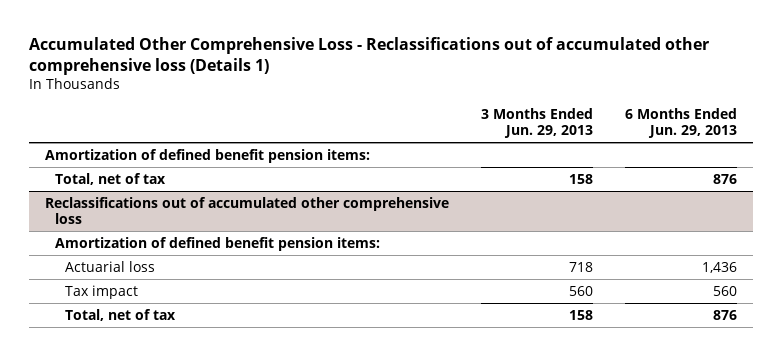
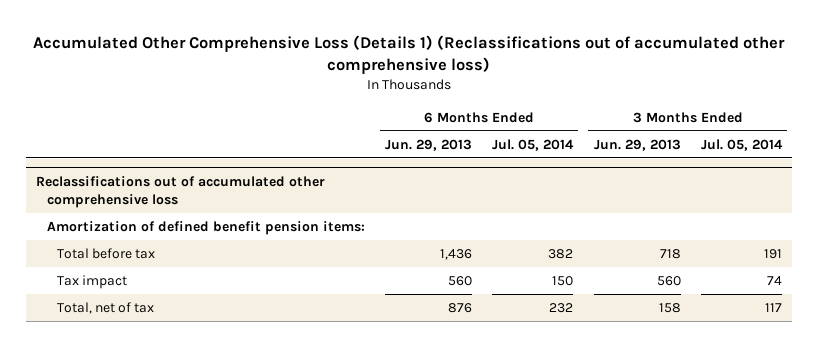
[28,36,709,75] Accumulated Other Comprehensive Loss - Reclassifications out of accumulated other comprehensive loss (Details 1) -> [33,35,786,75] Accumulated Other Comprehensive Loss (Details 1) (Reclassifications out of accumulated other comprehensive loss)
none -> [492,138,575,151] Jul. 05, 2014
none -> [700,138,783,151] Jul. 05, 2014
[44,148,370,163] Amortization of defined benefit pension items: -> none
[54,172,166,185] Total, net of tax -> none
[65,260,156,272] Actuarial loss -> [57,247,156,259] Total before tax

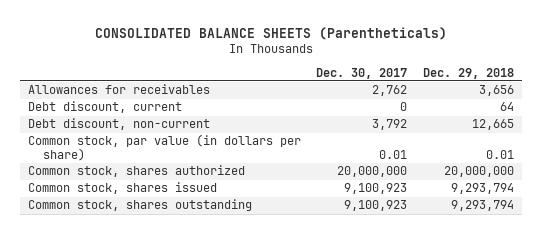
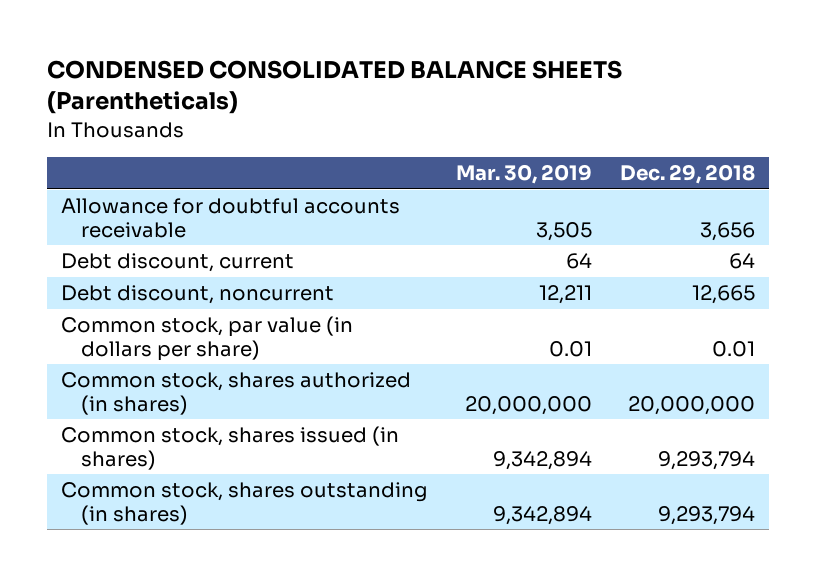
[94,26,447,40] CONSOLIDATED BALANCE SHEETS (Parentheticals) -> [46,60,622,115] CONDENSED CONSOLIDATED BALANCE SHEETS (Parentheticals)
[316,67,408,79] Dec. 30, 2017 -> none
none -> [456,164,593,185] Mar. 30, 2019
[27,84,210,95] Allowances for receivables -> [60,198,400,238] Allowance for doubtful accounts receivable
[27,118,210,131] Debt discount, non-current -> [60,285,334,305] Debt discount, noncurrent
[27,165,245,178] Common stock, shares authorized -> [60,372,411,415] Common stock, shares authorized (in shares)
[27,182,217,195] Common stock, shares issued -> [60,426,399,470] Common stock, shares issued (in shares)
[27,199,252,212] Common stock, shares outstanding -> [60,482,428,525] Common stock, shares outstanding (in shares)

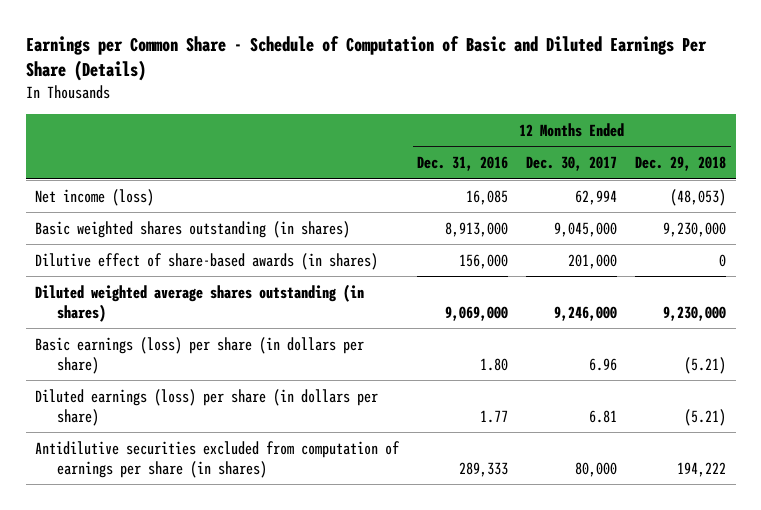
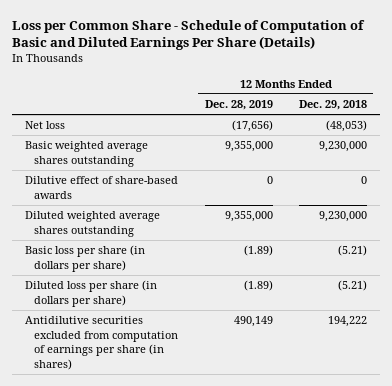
[25,35,707,82] Earnings per Common Share - Schedule of Computation of Basic and Diluted Earnings Per Share (Details) -> [12,19,366,51] Loss per Common Share - Schedule of Computation of Basic and Diluted Earnings Per Share (Details)
[417,156,509,172] Dec. 31, 2016 -> none
[526,156,618,172] Dec. 30, 2017 -> none
none -> [204,99,273,110] Dec. 28, 2019
[34,188,154,206] Net income (loss) -> [25,121,66,130] Net loss
[34,220,350,238] Basic weighted shares outstanding (in shares) -> [25,141,149,167] Basic weighted average shares outstanding
[34,252,378,270] Dilutive effect of share-based awards (in shares) -> [25,176,179,199] Dilutive effect of share-based awards
[34,283,364,322] Diluted weighted average shares outstanding (in shares) -> [25,211,161,237] Diluted weighted average shares outstanding
[34,336,364,374] Basic earnings (loss) per share (in dollars per share) -> [25,245,146,272] Basic loss per share (in dollars per share)
[34,388,378,426] Diluted earnings (loss) per share (in dollars per share) -> [25,280,158,307] Diluted loss per share (in dollars per share)

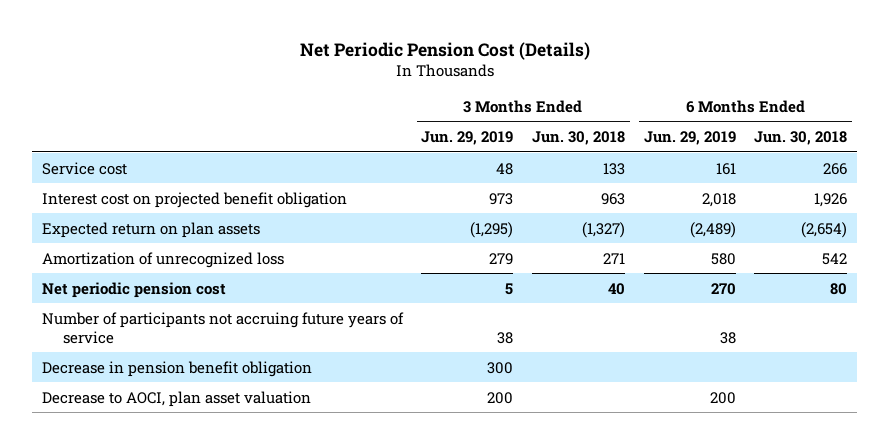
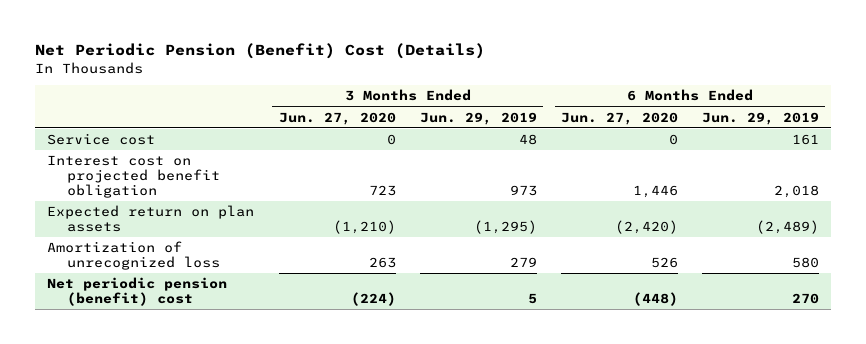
[299,41,590,60] Net Periodic Pension Cost (Details) -> [35,43,486,60] Net Periodic Pension (Benefit) Cost (Details)
[532,131,626,146] Jun. 30, 2018 -> none
[754,131,848,146] Jun. 30, 2018 -> none
none -> [278,111,396,125] Jun. 27, 2020
none -> [560,111,678,125] Jun. 27, 2020
[41,311,404,344] Number of participants not accruing future years of service -> none
[41,360,312,377] Decrease in pension benefit obligation -> none
[41,390,311,407] Decrease to AOCI, plan asset valuation -> none
[41,281,226,298] Net periodic pension cost -> [47,277,228,306] Net periodic pension (benefit) cost

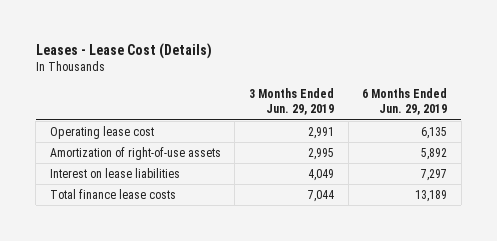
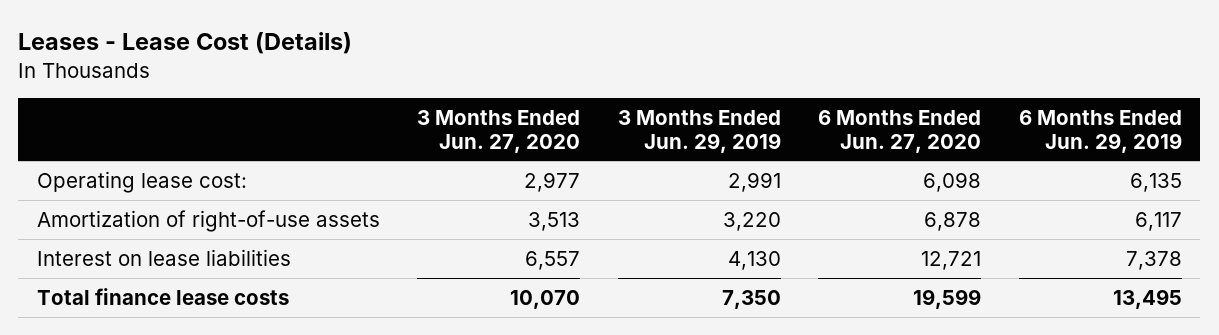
none -> [417,109,581,153] 3 Months Ended Jun. 27, 2020
none -> [818,109,982,153] 6 Months Ended Jun. 27, 2020
[49,125,154,139] Operating lease cost -> [37,170,248,193] Operating lease cost:
[308,147,335,160] 2,995 -> [722,211,781,231] 3,220
[421,147,448,160] 5,892 -> [1134,211,1182,231] 6,117
[308,168,335,181] 4,049 -> [727,250,781,270] 4,130
[421,168,448,181] 7,297 -> [1125,250,1182,270] 7,378
[308,189,335,202] 7,044 -> [721,289,781,309] 7,350
[415,189,448,202] 13,189 -> [1112,288,1182,309] 13,495

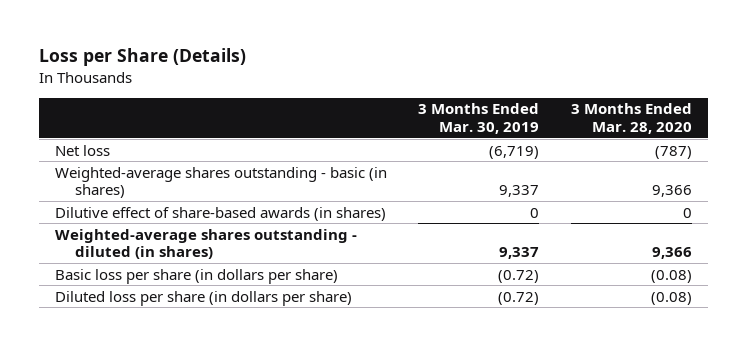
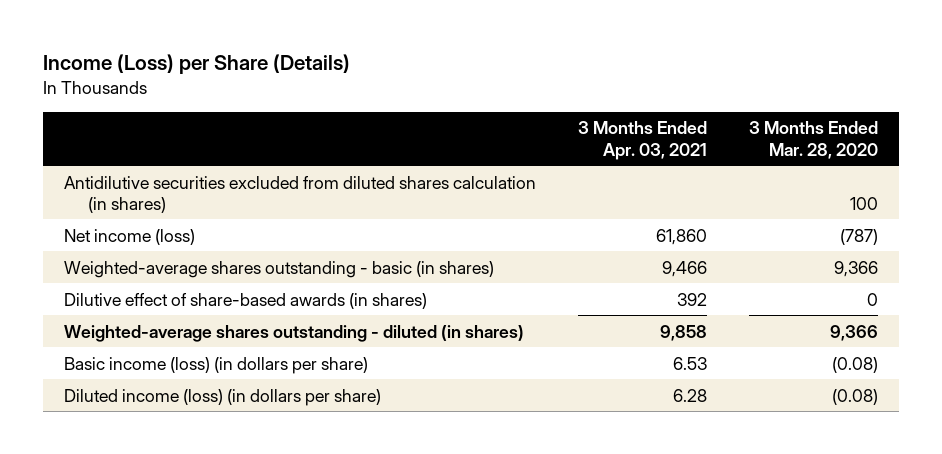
[38,48,246,67] Loss per Share (Details) -> [42,54,350,75] Income (Loss) per Share (Details)
[418,103,540,135] 3 Months Ended Mar. 30, 2019 -> none
none -> [578,121,708,160] 3 Months Ended Apr. 03, 2021
none -> [63,175,536,213] Antidilutive securities excluded from diluted shares calculation (in shares)
[54,144,110,156] Net loss -> [63,228,195,245] Net income (loss)
[54,268,338,284] Basic loss per share (in dollars per share) -> [63,356,368,374] Basic income (loss) (in dollars per share)
[54,290,352,306] Diluted loss per share (in dollars per share) -> [63,388,381,406] Diluted income (loss) (in dollars per share)

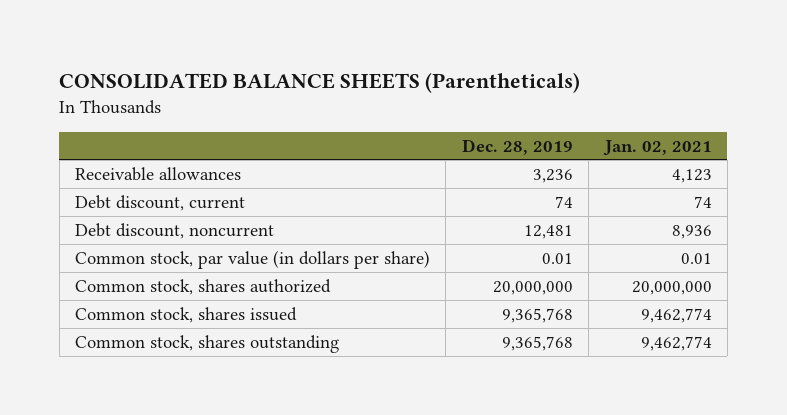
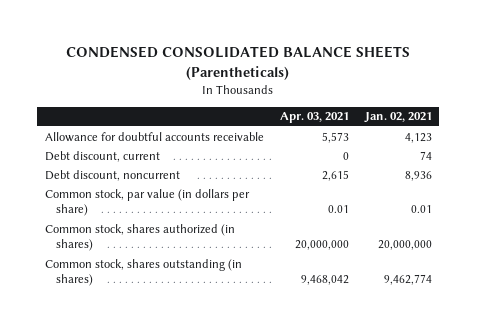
[59,72,581,94] CONSOLIDATED BALANCE SHEETS (Parentheticals) -> [66,45,411,80] CONDENSED CONSOLIDATED BALANCE SHEETS (Parentheticals)
[461,138,573,155] Dec. 28, 2019 -> none
none -> [279,112,349,124] Apr. 03, 2021
[75,166,242,181] Receivable allowances -> [45,131,265,142] Allowance for doubtful accounts receivable
[75,306,298,323] Common stock, shares issued -> none
[75,278,332,295] Common stock, shares authorized -> [45,223,236,252] Common stock, shares authorized (in shares)
[75,334,340,353] Common stock, shares outstanding -> [45,258,243,287] Common stock, shares outstanding (in shares)

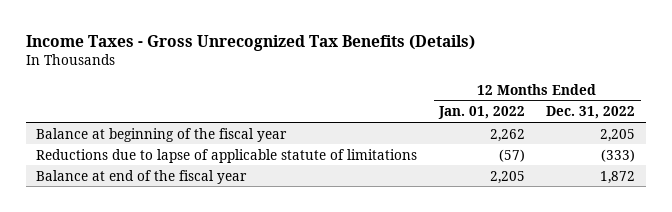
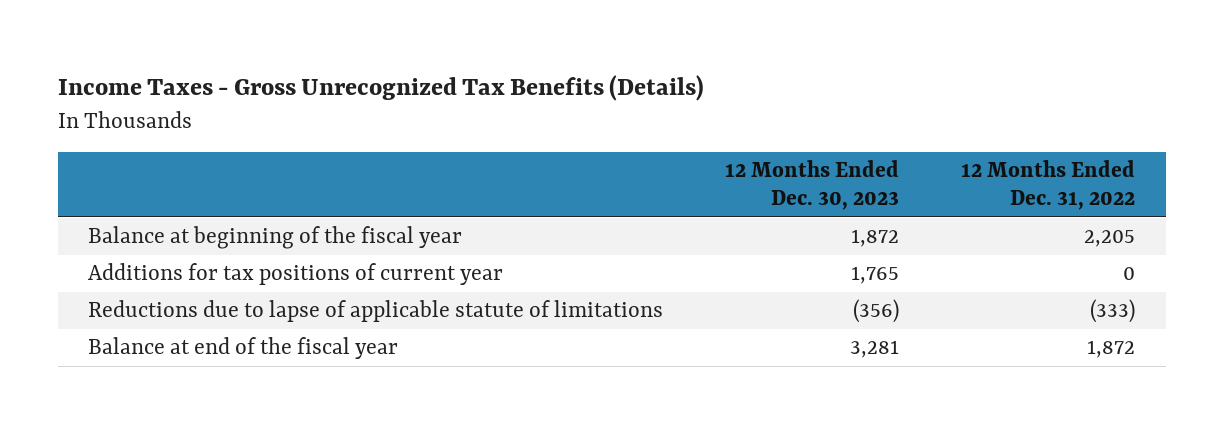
[437,106,525,120] Jan. 01, 2022 -> none
none -> [725,160,900,211] 12 Months Ended Dec. 30, 2023
none -> [88,263,504,286] Additions for tax positions of current year

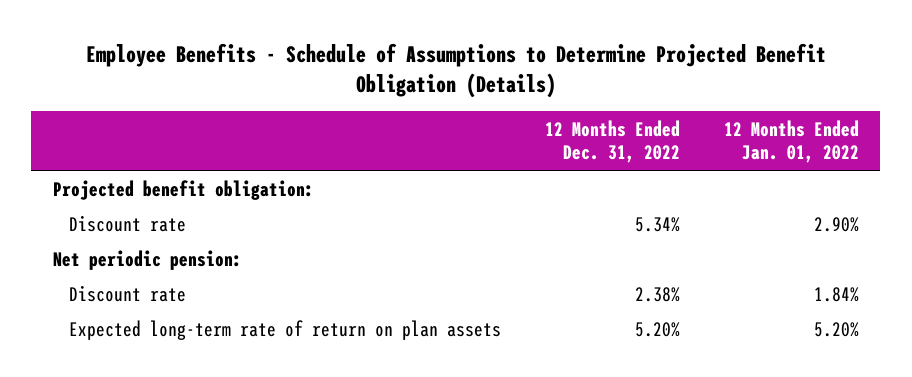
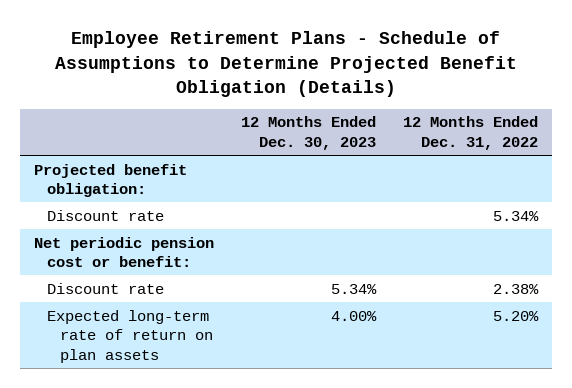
[85,42,826,98] Employee Benefits - Schedule of Assumptions to Determine Projected Benefit Obligation (Details) -> [54,31,517,98] Employee Retirement Plans - Schedule of Assumptions to Determine Projected Benefit Obligation (Details)
[723,119,859,164] 12 Months Ended Jan. 01, 2022 -> none
none -> [240,116,376,151] 12 Months Ended Dec. 30, 2023
[53,249,243,270] Net periodic pension: -> [33,236,214,268] Net periodic pension cost or benefit:

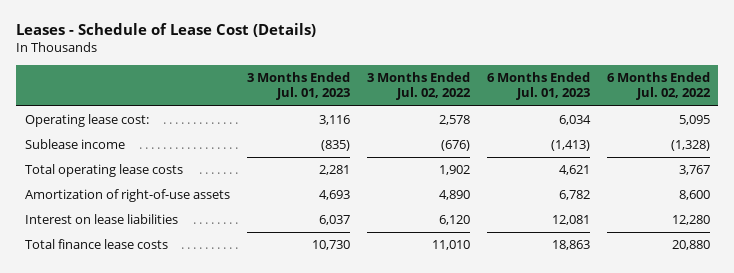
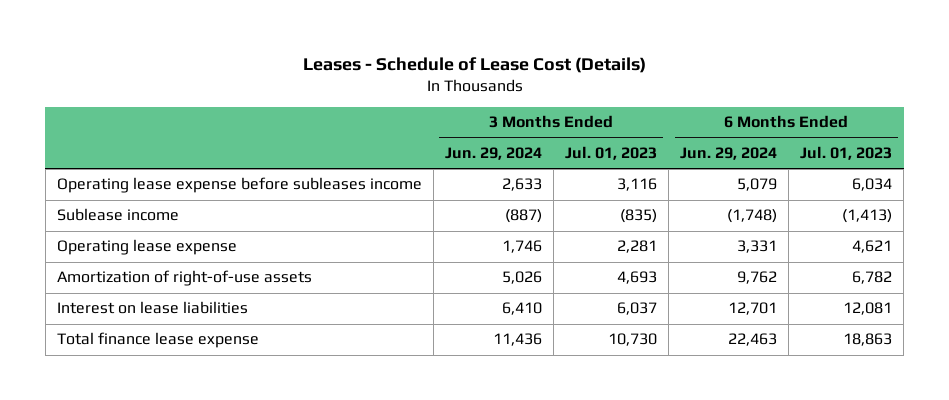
[366,71,471,101] 3 Months Ended Jul. 02, 2022 -> none
[606,71,711,101] 6 Months Ended Jul. 02, 2022 -> none
none -> [445,146,543,160] Jun. 29, 2024
none -> [680,146,778,160] Jun. 29, 2024
[24,114,149,128] Operating lease cost: -> [57,177,423,194] Operating lease expense before subleases income
[24,164,183,178] Total operating lease costs -> [57,239,238,256] Operating lease expense
[24,239,168,250] Total finance lease costs -> [57,332,260,349] Total finance lease expense

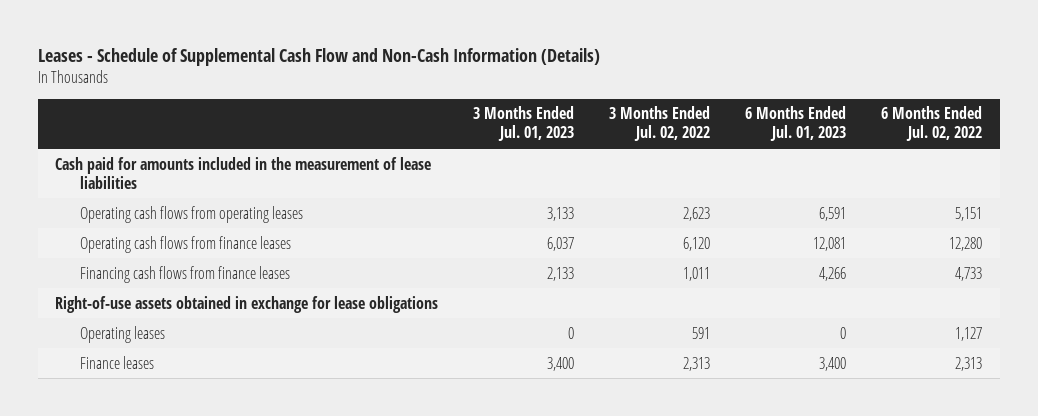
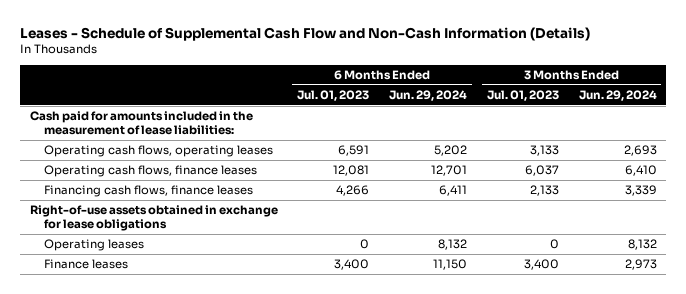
[609,106,711,142] 3 Months Ended Jul. 02, 2022 -> none
[881,106,983,142] 6 Months Ended Jul. 02, 2022 -> none
none -> [389,89,468,101] Jun. 29, 2024
none -> [578,89,657,101] Jun. 29, 2024
[55,156,432,189] Cash paid for amounts included in the measurement of lease liabilities -> [29,111,253,136] Cash paid for amounts included in the measurement of lease liabilities:
[80,205,304,223] Operating cash flows from operating leases -> [43,145,273,158] Operating cash flows, operating leases
[80,235,292,253] Operating cash flows from finance leases -> [43,165,257,178] Operating cash flows, finance leases
[80,265,291,283] Financing cash flows from finance leases -> [43,185,253,198] Financing cash flows, finance leases

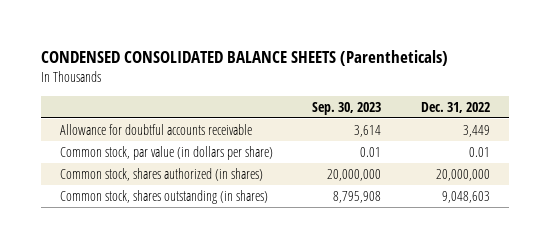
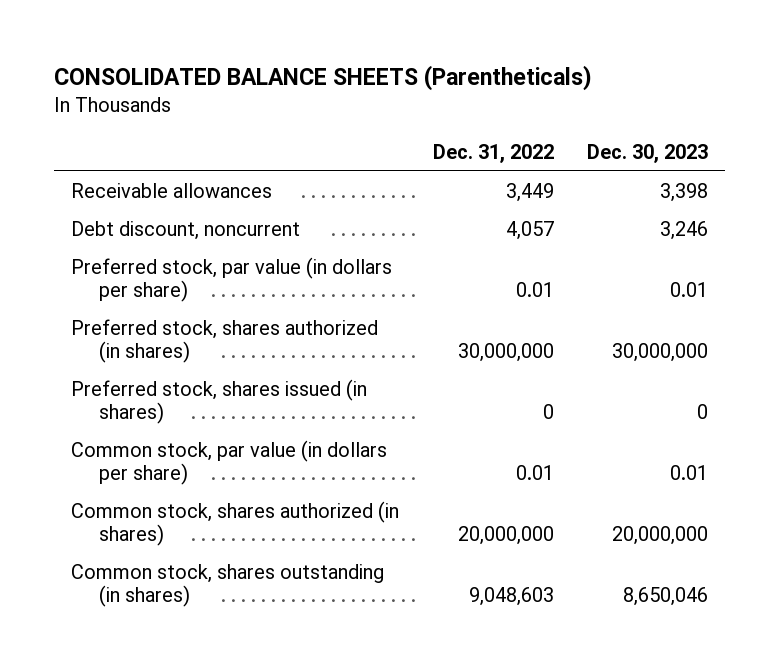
[40,49,448,66] CONDENSED CONSOLIDATED BALANCE SHEETS (Parentheticals) -> [54,65,593,92] CONSOLIDATED BALANCE SHEETS (Parentheticals)
[312,102,382,116] Sep. 30, 2023 -> none
none -> [587,143,709,163] Dec. 30, 2023
[60,124,253,136] Allowance for doubtful accounts receivable -> [70,183,272,199] Receivable allowances
none -> [70,221,300,241] Debt discount, noncurrent
none -> [70,257,392,303] Preferred stock, par value (in dollars per share)
none -> [70,319,378,364] Preferred stock, shares authorized (in shares)
none -> [70,379,367,425] Preferred stock, shares issued (in shares)

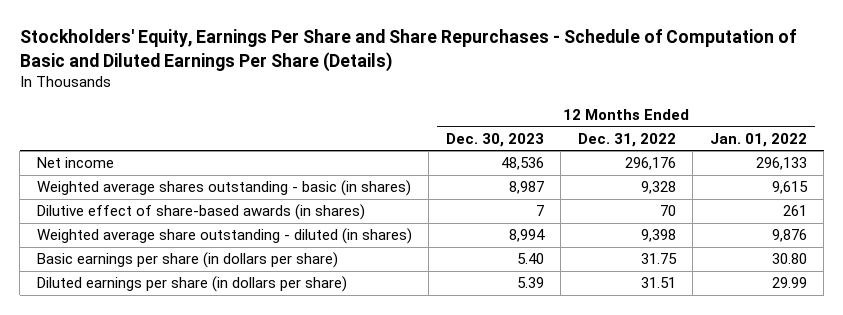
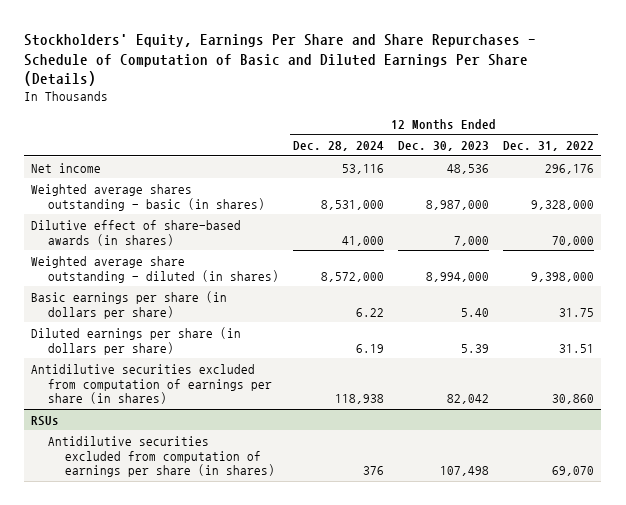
[709,132,807,147] Jan. 01, 2022 -> none
none -> [293,141,385,152] Dec. 28, 2024
[508,181,544,195] 8,987 -> [426,199,490,210] 8,987,000
[640,181,676,195] 9,328 -> [531,199,595,210] 9,328,000
[535,205,544,217] 7 -> [454,235,490,246] 7,000
[659,205,676,217] 70 -> [552,235,595,246] 70,000
[508,229,545,243] 8,994 -> [426,271,490,282] 8,994,000
[640,229,676,243] 9,398 -> [531,271,595,282] 9,398,000
none -> [31,363,273,405] Antidilutive securities excluded from computation of earnings per share (in shares)
none -> [31,415,60,426] RSUs
none -> [48,435,275,478] Antidilutive securities excluded from computation of earnings per share (in shares)

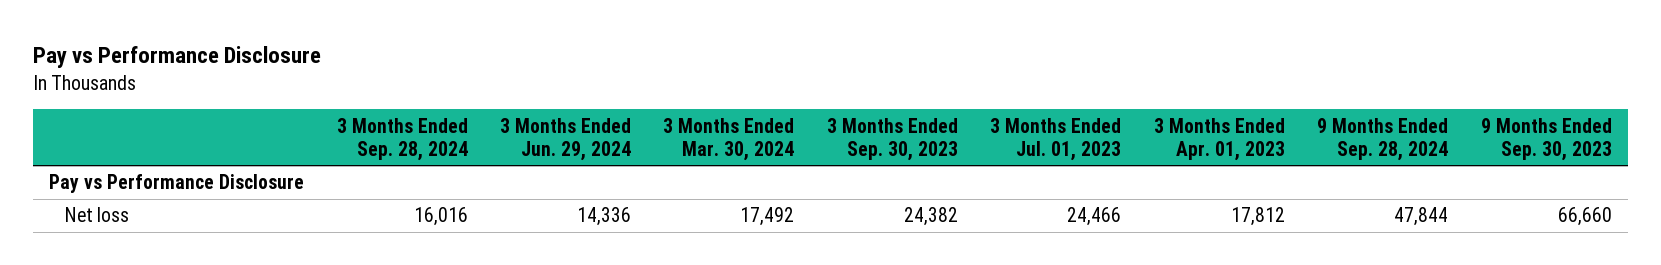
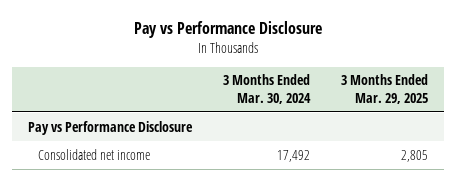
[336,117,468,161] 3 Months Ended Sep. 28, 2024 -> none
[500,117,632,161] 3 Months Ended Jun. 29, 2024 -> none
[826,117,958,161] 3 Months Ended Sep. 30, 2023 -> none
[990,117,1122,161] 3 Months Ended Jul. 01, 2023 -> none
[1153,117,1285,161] 3 Months Ended Apr. 01, 2023 -> none
[1317,117,1449,161] 9 Months Ended Sep. 28, 2024 -> none
[1480,117,1612,161] 9 Months Ended Sep. 30, 2023 -> none
none -> [341,74,429,104] 3 Months Ended Mar. 29, 2025
[64,207,129,223] Net loss -> [37,148,150,160] Consolidated net income

